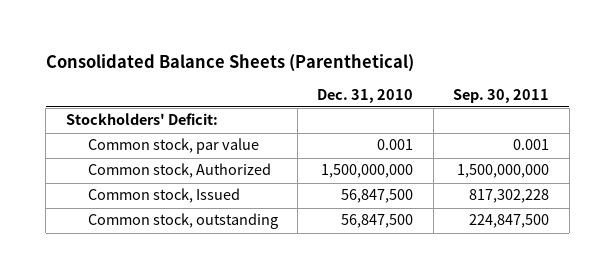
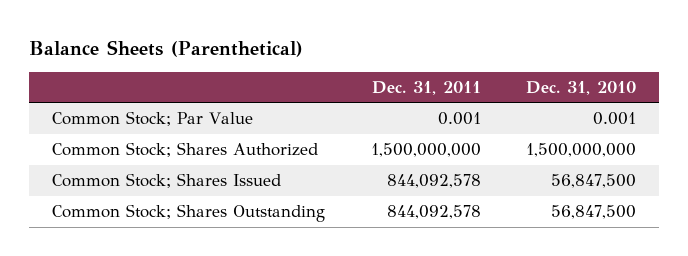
[45,54,414,73] Consolidated Balance Sheets (Parenthetical) -> [28,40,303,58] Balance Sheets (Parenthetical)
[453,88,550,103] Sep. 30, 2011 -> none
none -> [371,80,481,95] Dec. 31, 2011
[65,113,218,126] Stockholders' Deficit: -> none
[87,138,259,155] Common stock, par value -> [51,111,253,127] Common Stock; Par Value
[87,163,271,179] Common stock, Authorized -> [51,142,318,158] Common Stock; Shares Authorized
[87,188,240,204] Common stock, Issued -> [51,173,281,189] Common Stock; Shares Issued
[87,213,278,230] Common stock, outstanding -> [51,204,325,223] Common Stock; Shares Outstanding

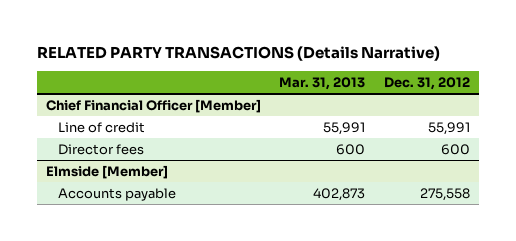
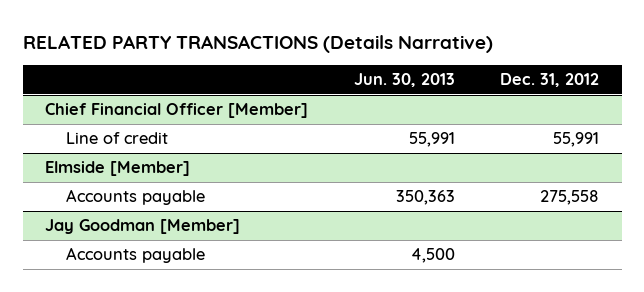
[279,76,366,90] Mar. 31, 2013 -> none
none -> [353,73,455,88] Jun. 30, 2013
[57,143,144,155] Director fees -> none
none -> [45,219,241,235] Jay Goodman [Member]
none -> [66,247,206,264] Accounts payable

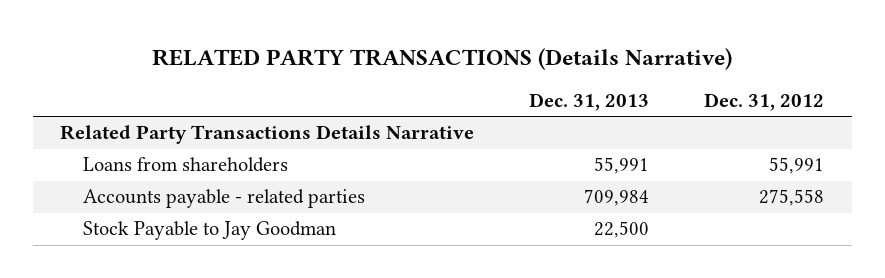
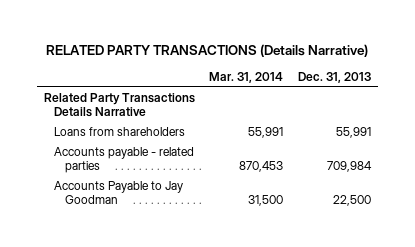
[704,93,825,112] Dec. 31, 2012 -> none
none -> [209,72,284,84] Mar. 31, 2014
[82,221,336,241] Stock Payable to Jay Goodman -> [54,181,184,205] Accounts Payable to Jay Goodman

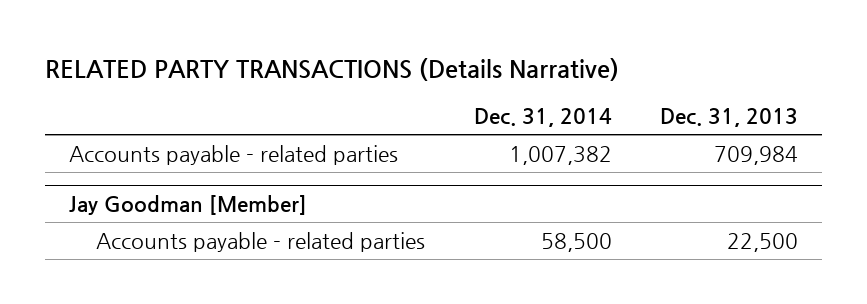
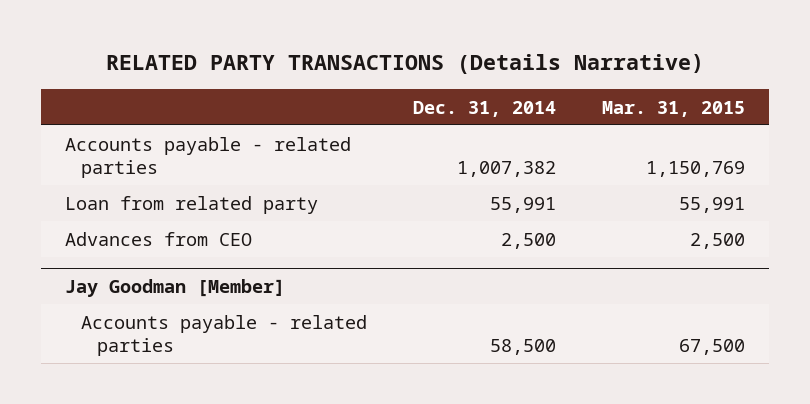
[659,108,798,128] Dec. 31, 2013 -> none
none -> [602,100,746,117] Mar. 31, 2015
none -> [64,195,318,214] Loan from related party
none -> [64,231,252,246] Advances from CEO

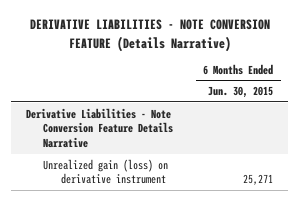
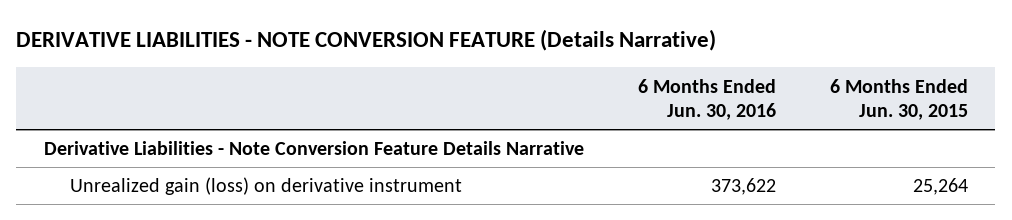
none -> [637,78,776,121] 6 Months Ended Jun. 30, 2016
[243,174,274,186] 25,271 -> [913,178,969,196] 25,264

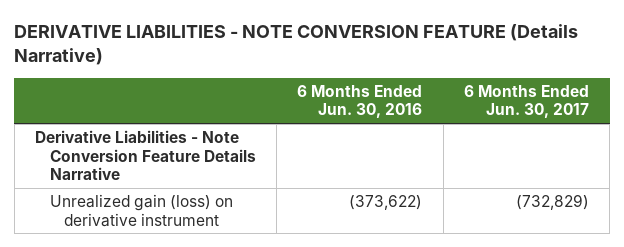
[830,78,969,121] 6 Months Ended Jun. 30, 2015 -> none
none -> [463,84,589,119] 6 Months Ended Jun. 30, 2017
[710,178,776,196] 373,622 -> [349,195,423,211] (373,622)

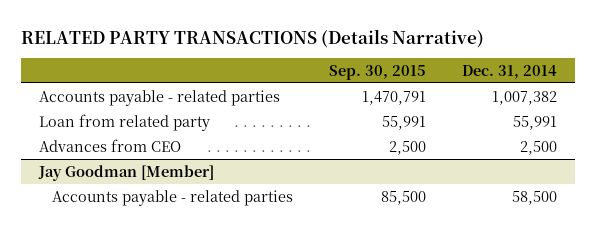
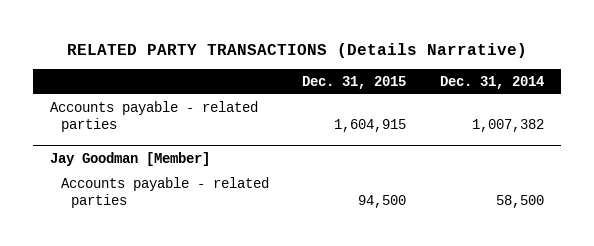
[329,64,427,80] Sep. 30, 2015 -> none
none -> [302,76,407,90] Dec. 31, 2015
[39,113,211,131] Loan from related party -> none
[39,138,182,152] Advances from CEO -> none

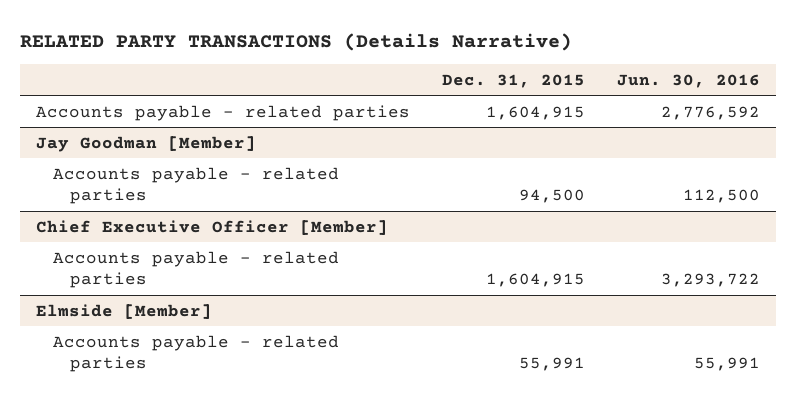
[440,76,545,90] Dec. 31, 2014 -> none
none -> [616,73,760,88] Jun. 30, 2016
none -> [35,219,388,235] Chief Executive Officer [Member]
none -> [52,250,339,288] Accounts payable - related parties
none -> [35,303,212,319] Elmside [Member]
none -> [52,334,339,372] Accounts payable - related parties

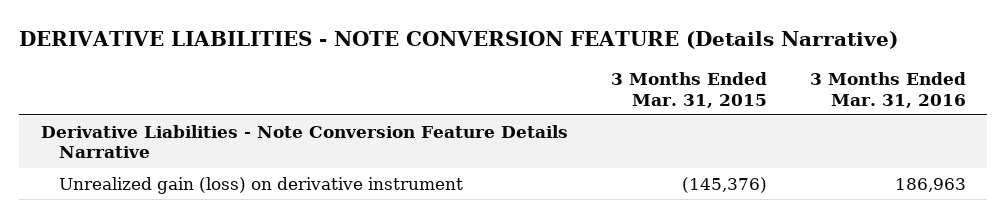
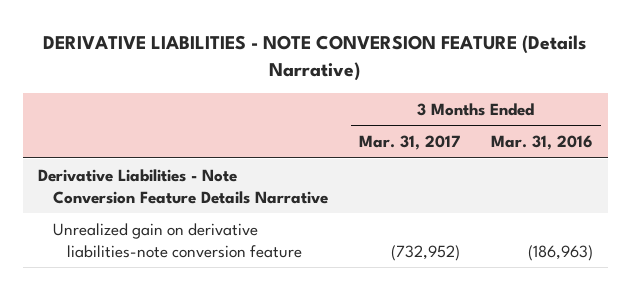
[610,72,767,108] 3 Months Ended Mar. 31, 2015 -> none
none -> [358,135,460,151] Mar. 31, 2017
[59,176,464,194] Unrealized gain (loss) on derivative instrument -> [52,222,302,258] Unrealized gain on derivative liabilities-note conversion feature
[894,177,966,192] 186,963 -> [527,244,593,261] (186,963)

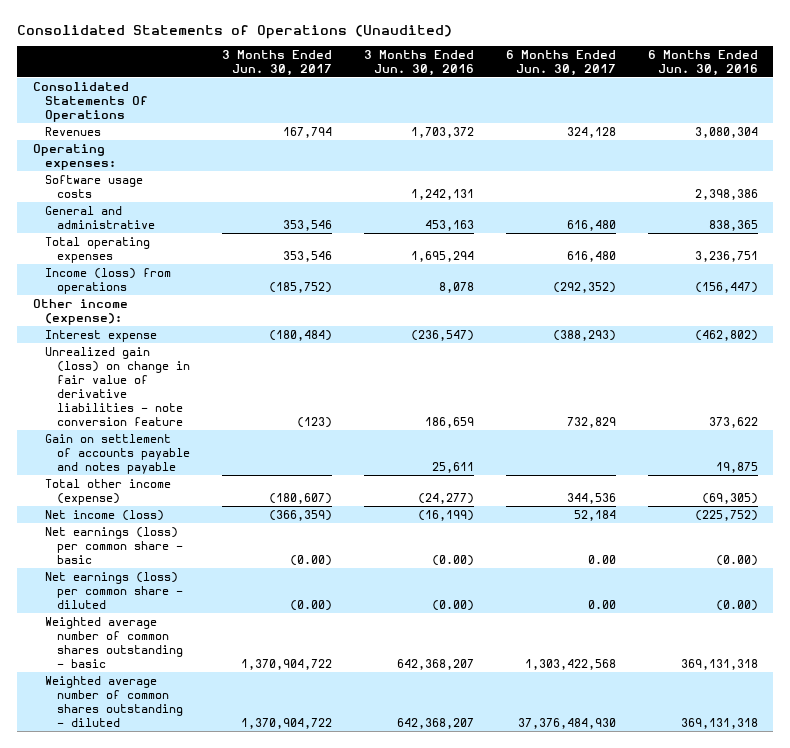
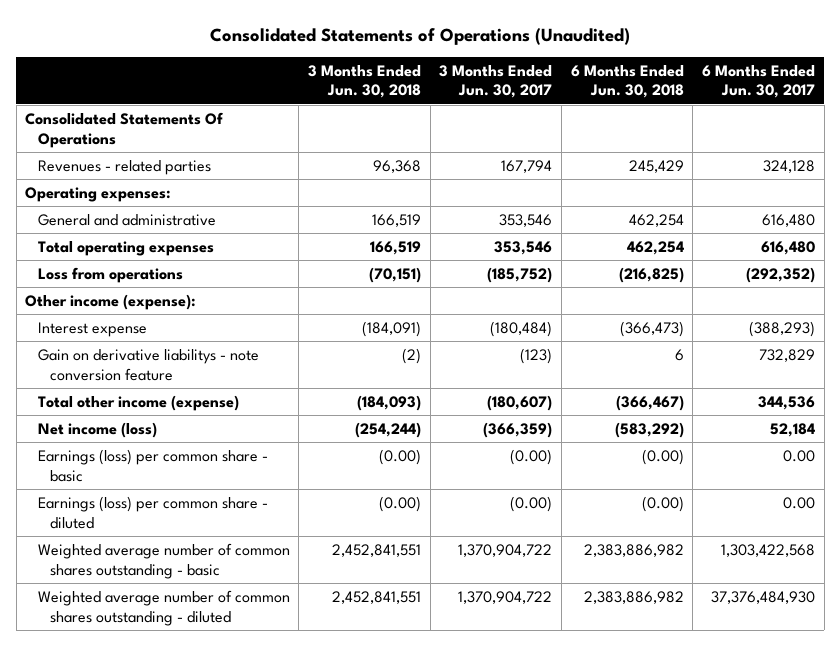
[363,49,474,76] 3 Months Ended Jun. 30, 2016 -> none
[647,49,758,76] 6 Months Ended Jun. 30, 2016 -> none
none -> [307,64,421,99] 3 Months Ended Jun. 30, 2018
none -> [570,64,684,99] 6 Months Ended Jun. 30, 2018
[44,126,101,136] Revenues -> [37,159,211,175] Revenues - related parties
[44,174,143,198] Software usage costs -> none
[44,267,171,294] Income (loss) from operations -> [37,266,183,283] Loss from operations
[44,433,191,474] Gain on settlement of accounts payable and notes payable -> none
[44,346,191,426] Unrealized gain (loss) on change in fair value of derivative liabilities - note conversion feature -> [37,348,259,381] Gain on derivative liabilitys - note conversion feature
[44,526,184,564] Net earnings (loss) per common share - basic -> [37,448,268,482] Earnings (loss) per common share - basic
[44,571,184,609] Net earnings (loss) per common share - diluted -> [37,495,268,529] Earnings (loss) per common share - diluted

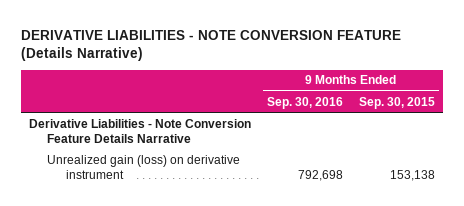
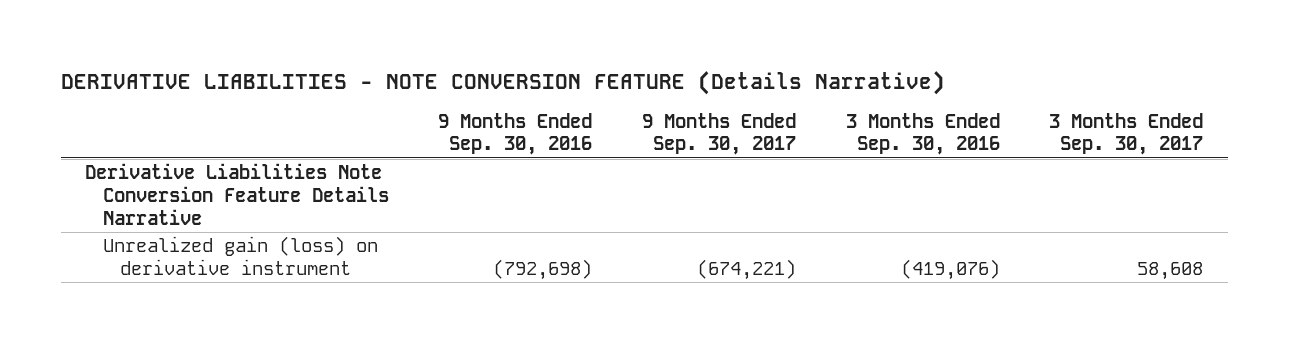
[359,96,436,109] Sep. 30, 2015 -> none
none -> [641,112,796,156] 9 Months Ended Sep. 30, 2017
none -> [845,112,1000,156] 3 Months Ended Sep. 30, 2016
none -> [1049,112,1204,156] 3 Months Ended Sep. 30, 2017
[29,118,252,143] Derivative Liabilities - Note Conversion Feature Details Narrative -> [85,163,389,225] Derivative Liabilities Note Conversion Feature Details Narrative
[298,169,344,181] 792,698 -> [493,258,593,280] (792,698)

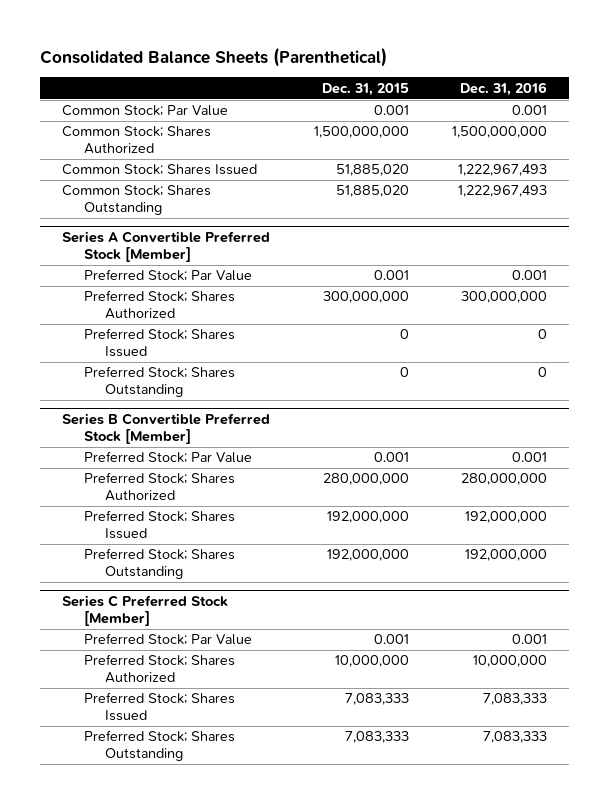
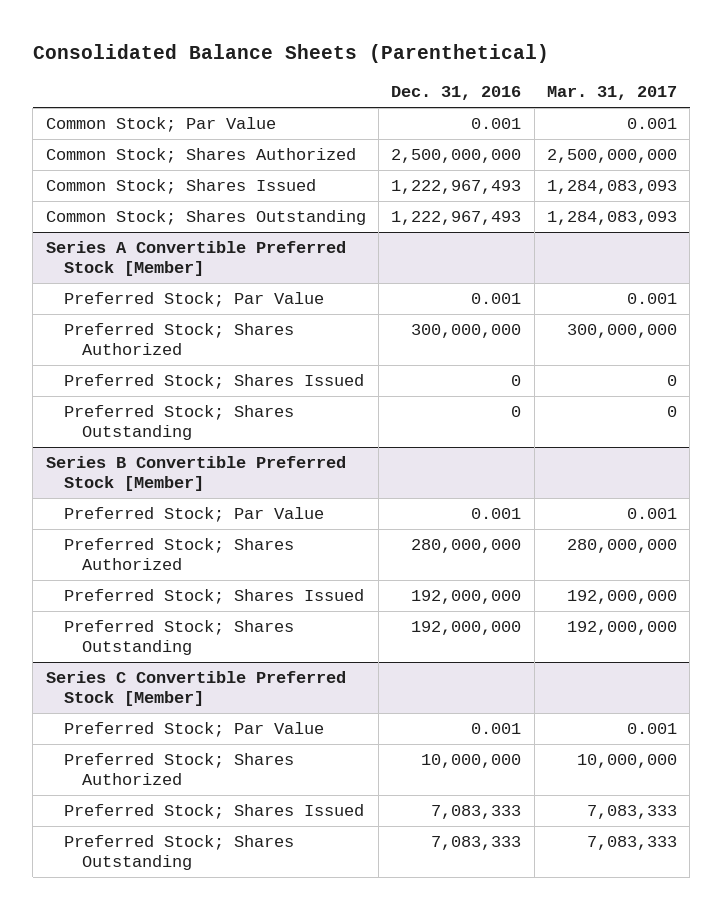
[321,82,409,96] Dec. 31, 2015 -> none
none -> [547,86,678,101] Mar. 31, 2017
[451,126,547,139] 1,500,000,000 -> [391,149,522,164] 2,500,000,000
[62,594,229,626] Series C Preferred Stock [Member] -> [45,671,346,706] Series C Convertible Preferred Stock [Member]

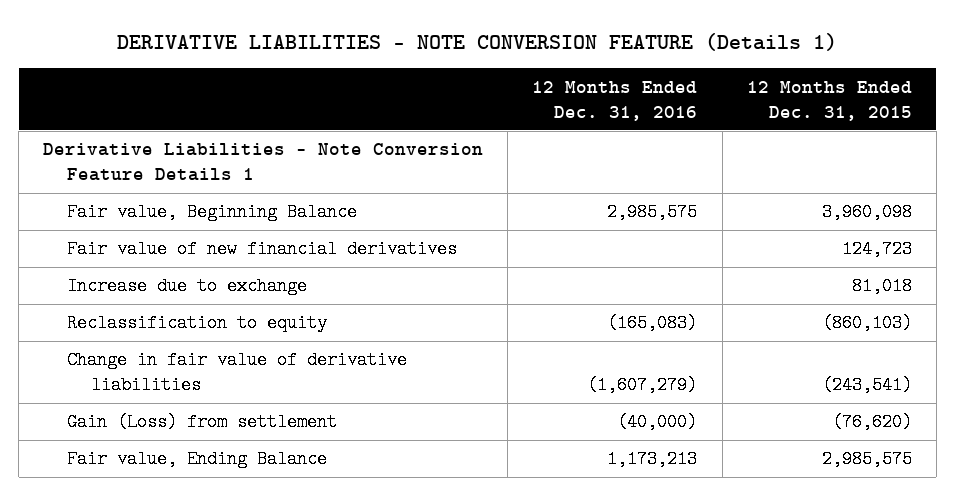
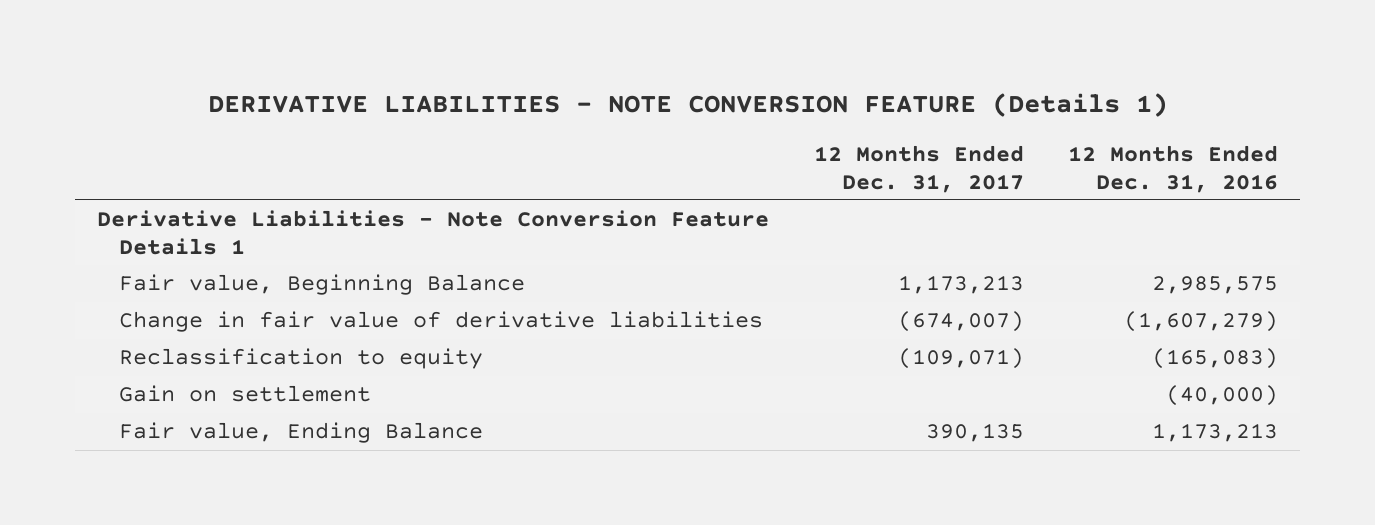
[746,80,912,121] 12 Months Ended Dec. 31, 2015 -> none
none -> [813,145,1024,193] 12 Months Ended Dec. 31, 2017
[67,240,458,259] Fair value of new financial derivatives -> none
[67,277,308,296] Increase due to exchange -> none
[67,314,328,333] Reclassification to equity -> [119,348,484,370] Reclassification to equity
[67,413,338,432] Gain (Loss) from settlement -> [119,385,372,403] Gain on settlement

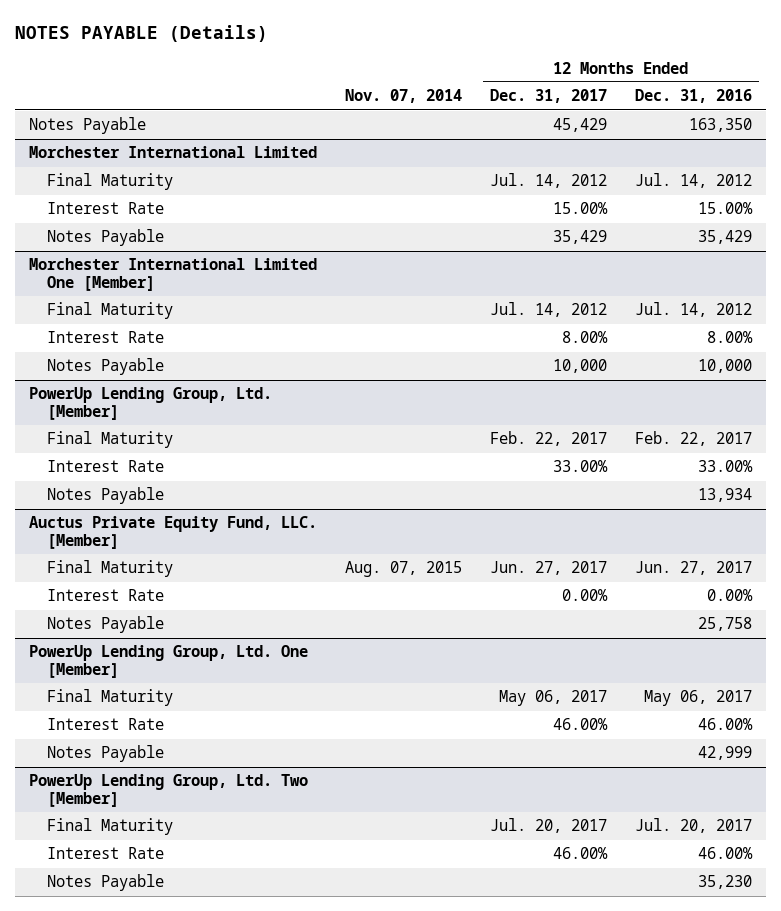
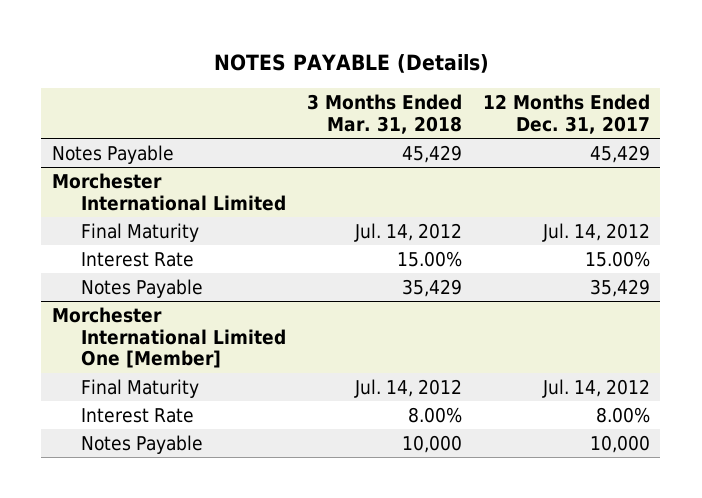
[345,89,463,104] Nov. 07, 2014 -> none
[635,89,753,104] Dec. 31, 2016 -> none
none -> [306,93,462,134] 3 Months Ended Mar. 31, 2018
[29,387,273,421] PowerUp Lending Group, Ltd. [Member] -> none
[47,431,174,449] Final Maturity -> none
[47,460,165,473] Interest Rate -> none
[47,487,165,505] Notes Payable -> none
[29,516,318,550] Auctus Private Equity Fund, LLC. [Member] -> none
[47,560,174,578] Final Maturity -> none
[47,589,165,602] Interest Rate -> none
[47,616,165,634] Notes Payable -> none
[29,645,309,679] PowerUp Lending Group, Ltd. One [Member] -> none
[47,689,174,707] Final Maturity -> none
[47,718,165,731] Interest Rate -> none
[47,745,165,763] Notes Payable -> none
[29,774,309,808] PowerUp Lending Group, Ltd. Two [Member] -> none
[47,818,174,836] Final Maturity -> none
[47,847,165,860] Interest Rate -> none
[47,874,165,892] Notes Payable -> none

